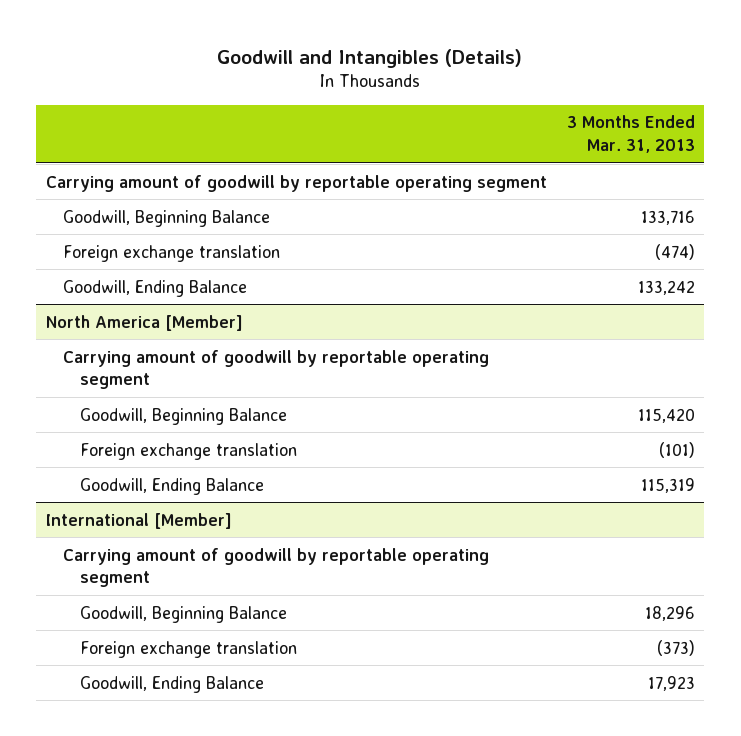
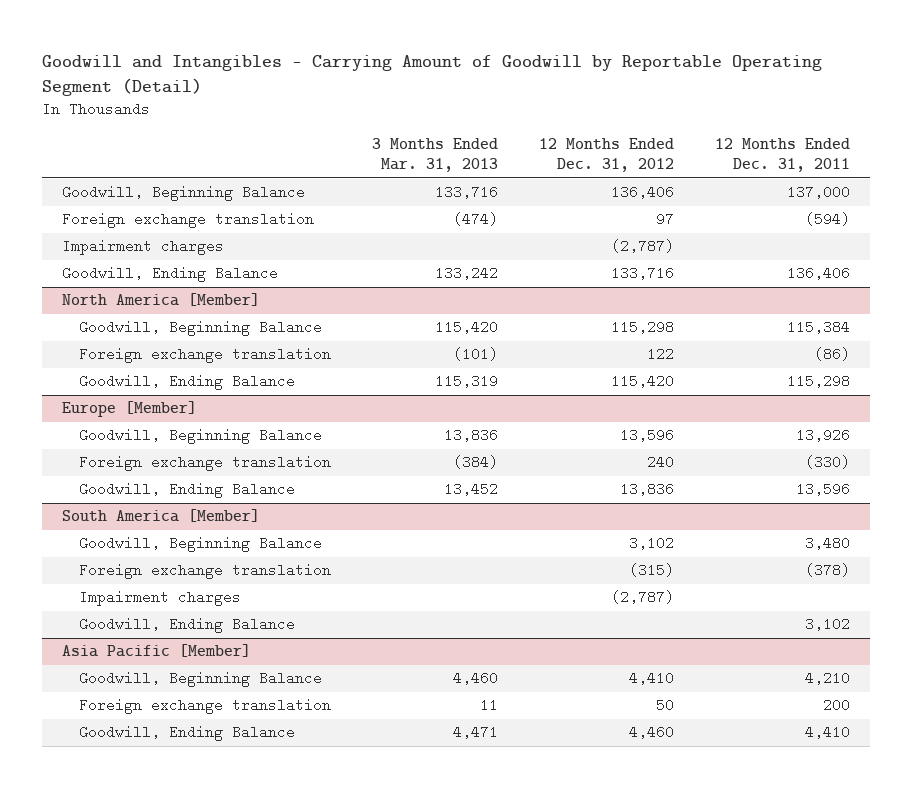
[217,48,523,68] Goodwill and Intangibles (Details) -> [41,55,822,97] Goodwill and Intangibles - Carrying Amount of Goodwill by Reportable Operating Segment (Detail)
none -> [538,137,674,173] 12 Months Ended Dec. 31, 2012
none -> [714,137,850,173] 12 Months Ended Dec. 31, 2011
[46,174,548,192] Carrying amount of goodwill by reportable operating segment -> none
none -> [62,239,225,256] Impairment charges
[62,349,489,390] Carrying amount of goodwill by reportable operating segment -> none
[46,512,233,529] International [Member] -> none
[62,547,489,588] Carrying amount of goodwill by reportable operating segment -> none
none -> [62,401,198,418] Europe [Member]
[644,605,695,621] 18,296 -> [444,428,499,443] 13,836
[656,639,695,656] (373) -> [453,455,499,470] (384)
[647,675,695,691] 17,923 -> [444,482,499,497] 13,452
none -> [62,509,261,523] South America [Member]
none -> [79,536,323,553] Goodwill, Beginning Balance
none -> [79,563,332,580] Foreign exchange translation
none -> [79,590,242,607] Impairment charges
none -> [79,617,296,634] Goodwill, Ending Balance
none -> [62,644,252,658] Asia Pacific [Member]
none -> [79,671,323,688] Goodwill, Beginning Balance
none -> [79,698,332,715] Foreign exchange translation
none -> [79,725,296,742] Goodwill, Ending Balance

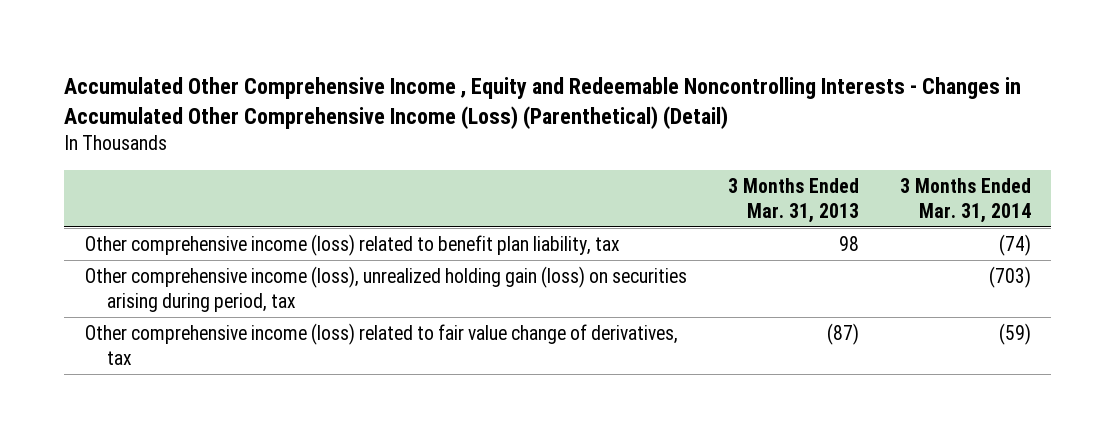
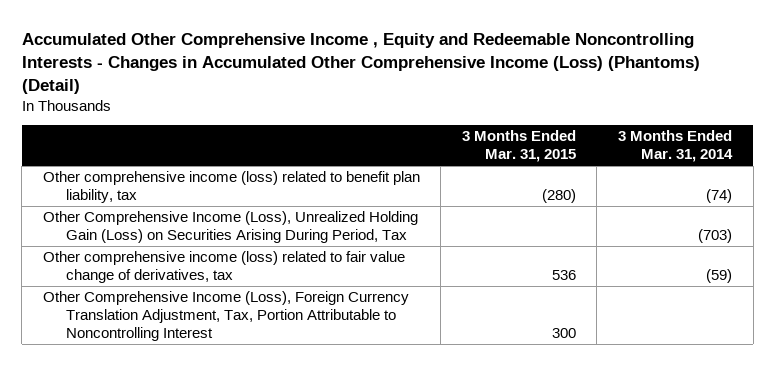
[64,77,1022,130] Accumulated Other Comprehensive Income , Equity and Redeemable Noncontrolling Interests - Changes in Accumulated Other Comprehensive Income (Loss) (Parenthetical) (Detail) -> [21,32,700,94] Accumulated Other Comprehensive Income , Equity and Redeemable Noncontrolling Interests - Changes in Accumulated Other Comprehensive Income (Loss) (Phantoms) (Detail)
[727,177,859,223] 3 Months Ended Mar. 31, 2013 -> none
none -> [461,130,576,163] 3 Months Ended Mar. 31, 2015
[84,265,687,312] Other comprehensive income (loss), unrealized holding gain (loss) on securities arising during period, tax -> [42,211,418,244] Other Comprehensive Income (Loss), Unrealized Holding Gain (Loss) on Securities Arising During Period, Tax
none -> [42,291,409,341] Other Comprehensive Income (Loss), Foreign Currency Translation Adjustment, Tax, Portion Attributable to Noncontrolling Interest

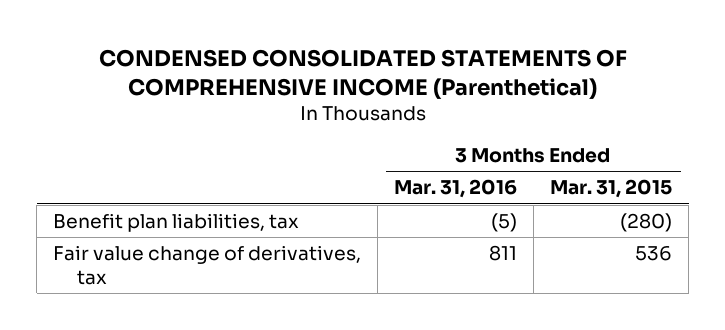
[21,32,700,94] Accumulated Other Comprehensive Income , Equity and Redeemable Noncontrolling Interests - Changes in Accumulated Other Comprehensive Income (Loss) (Phantoms) (Detail) -> [98,48,627,100] CONDENSED CONSOLIDATED STATEMENTS OF COMPREHENSIVE INCOME (Parenthetical)
[618,130,734,163] 3 Months Ended Mar. 31, 2014 -> none
none -> [394,179,518,199] Mar. 31, 2016
[42,211,418,244] Other Comprehensive Income (Loss), Unrealized Holding Gain (Loss) on Securities Arising During Period, Tax -> none
[42,291,409,341] Other Comprehensive Income (Loss), Foreign Currency Translation Adjustment, Tax, Portion Attributable to Noncontrolling Interest -> none
[42,171,420,204] Other comprehensive income (loss) related to benefit plan liability, tax -> [53,212,300,232] Benefit plan liabilities, tax
[42,251,405,284] Other comprehensive income (loss) related to fair value change of derivatives, tax -> [53,244,362,285] Fair value change of derivatives, tax

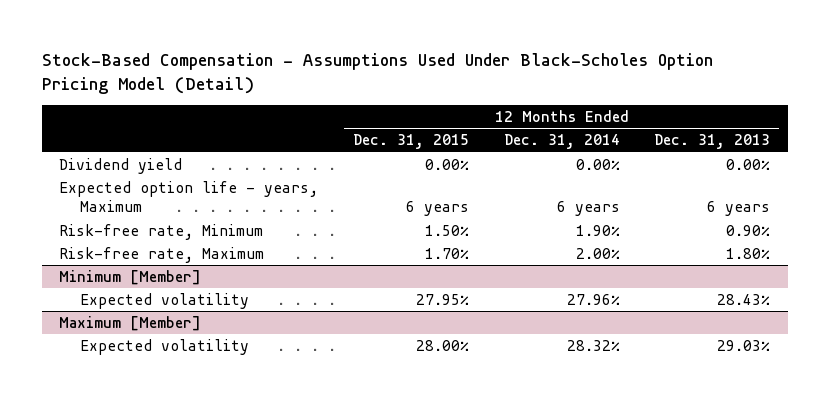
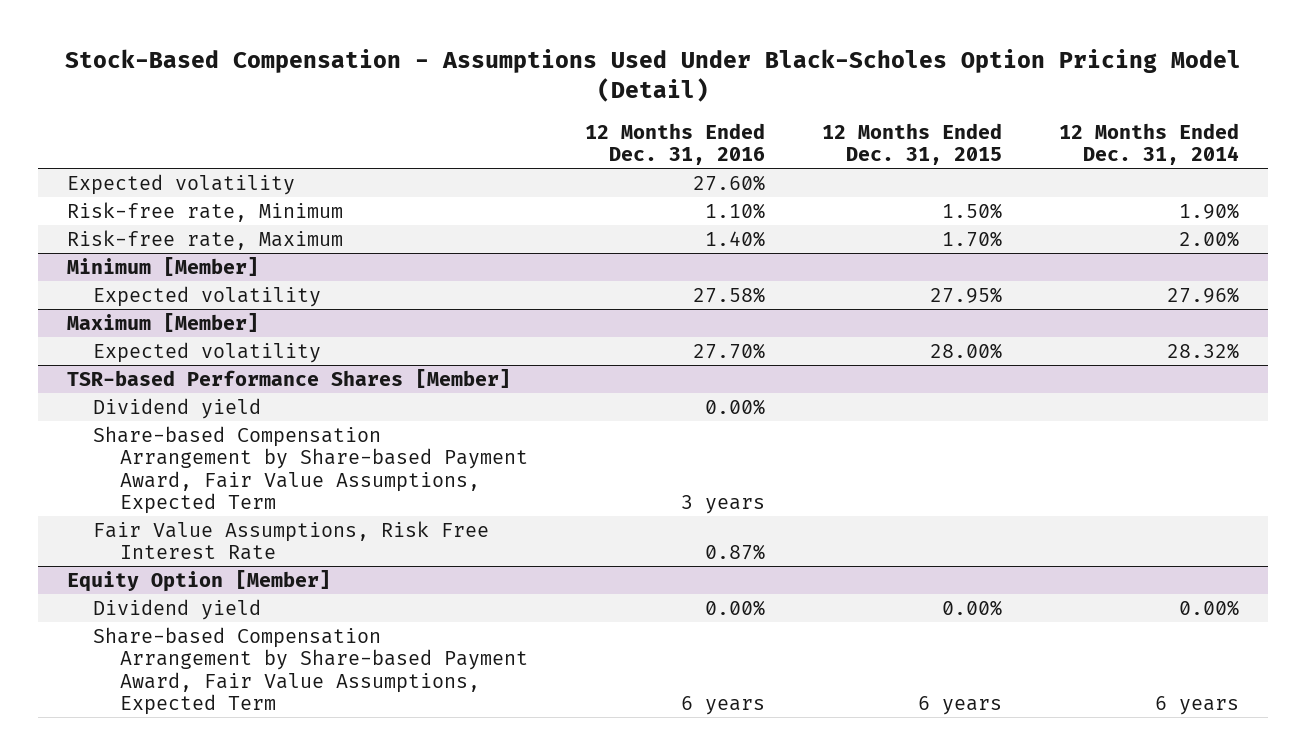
[654,134,771,150] Dec. 31, 2013 -> none
none -> [584,122,765,165] 12 Months Ended Dec. 31, 2016
[59,157,183,174] Dividend yield -> none
[59,180,319,213] Expected option life - years, Maximum -> none
none -> [66,173,295,195] Expected volatility
none -> [66,368,511,388] TSR-based Performance Shares [Member]
none -> [93,397,262,419] Dividend yield
none -> [93,425,528,514] Share-based Compensation Arrangement by Share-based Payment Award, Fair Value Assumptions, Expected Term
none -> [93,520,490,561] Fair Value Assumptions, Risk Free Interest Rate
none -> [66,569,331,592] Equity Option [Member]
none -> [93,598,262,620] Dividend yield
none -> [93,626,528,715] Share-based Compensation Arrangement by Share-based Payment Award, Fair Value Assumptions, Expected Term

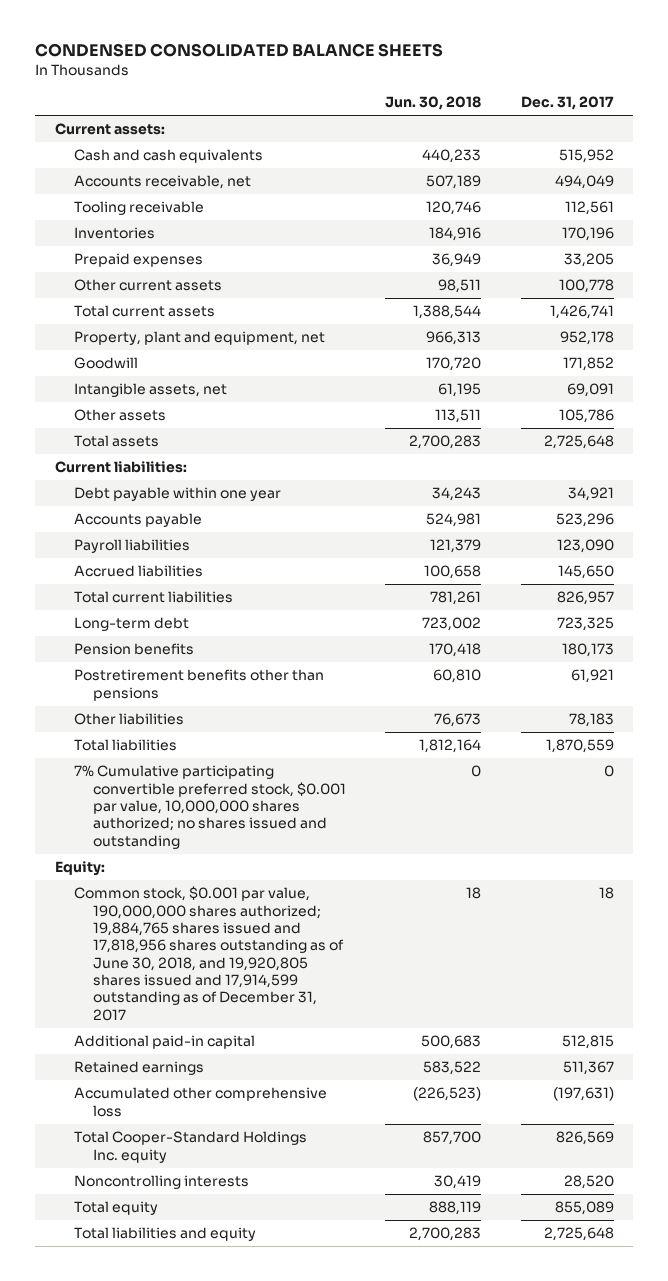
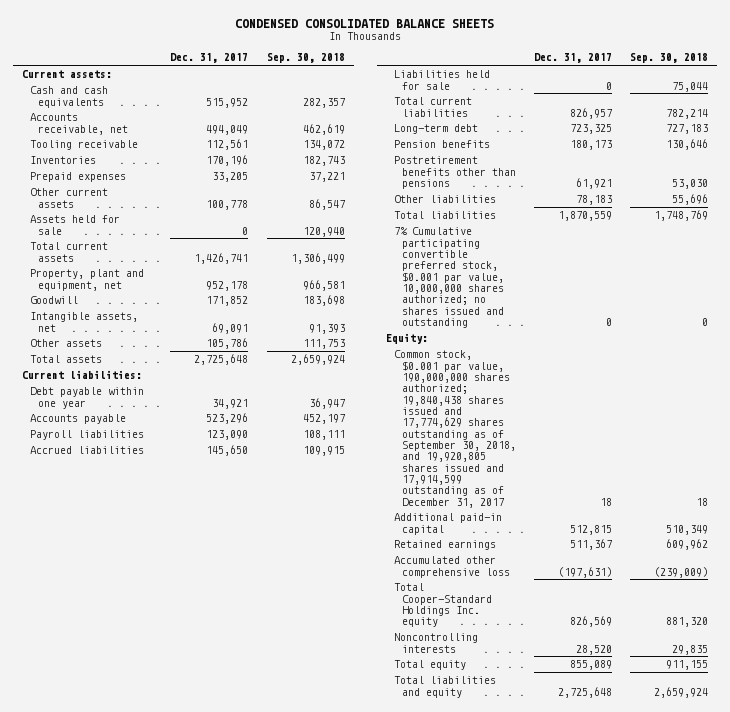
[385,95,482,110] Jun. 30, 2018 -> none
none -> [266,53,345,64] Sep. 30, 2018
none -> [30,215,121,235] Assets held for sale
none -> [393,70,490,90] Liabilities held for sale
[73,886,344,1021] Common stock, $0.001 par value, 190,000,000 shares authorized; 19,884,765 shares issued and 17,818,956 shares outstanding as of June 30, 2018, and 19,920,805 shares issued and 17,914,599 outstanding as of December 31, 2017 -> [393,350,516,508] Common stock, $0.001 par value, 190,000,000 shares authorized; 19,840,438 shares issued and 17,774,629 shares outstanding as of September 30, 2018, and 19,920,805 shares issued and 17,914,599 outstanding as of December 31, 2017

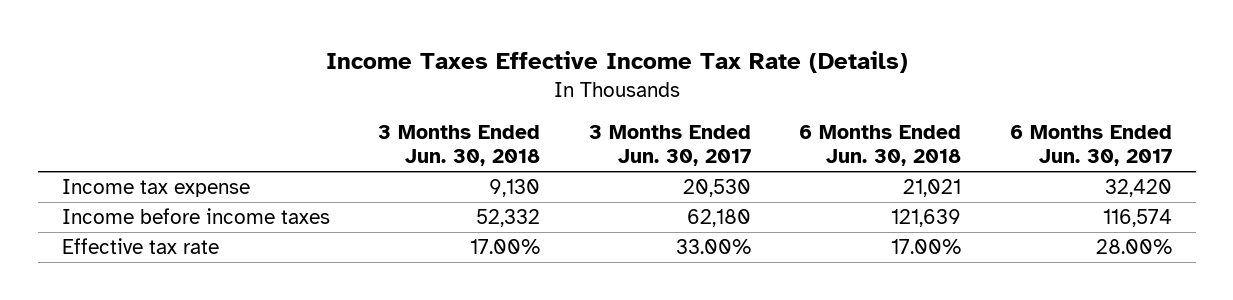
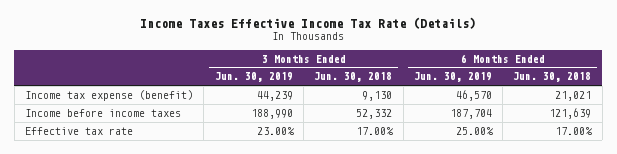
[588,124,751,167] 3 Months Ended Jun. 30, 2017 -> none
[1009,124,1172,167] 6 Months Ended Jun. 30, 2017 -> none
none -> [214,72,293,83] Jun. 30, 2019
none -> [413,72,492,83] Jun. 30, 2019
[61,178,250,197] Income tax expense -> [25,90,194,102] Income tax expense (benefit)

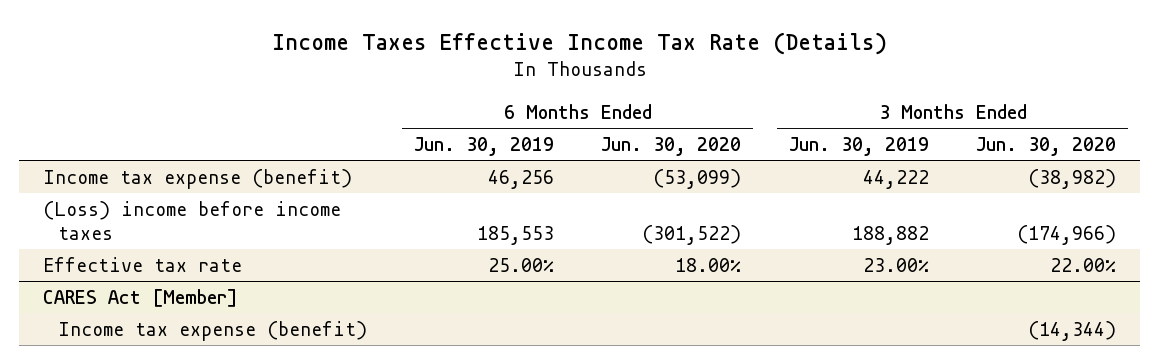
[314,72,393,83] Jun. 30, 2018 -> none
[513,72,592,83] Jun. 30, 2018 -> none
none -> [601,136,742,156] Jun. 30, 2020
none -> [976,136,1117,156] Jun. 30, 2020
[256,91,293,102] 44,239 -> [862,169,929,189] 44,222
[455,90,492,102] 46,570 -> [488,169,555,189] 46,256
[25,109,182,118] Income before income taxes -> [42,200,341,240] (Loss) income before income taxes
[250,109,293,120] 188,990 -> [851,225,929,245] 188,882
[449,109,492,120] 187,704 -> [477,225,555,245] 185,553
none -> [42,288,238,307] CARES Act [Member]
none -> [57,320,367,341] Income tax expense (benefit)

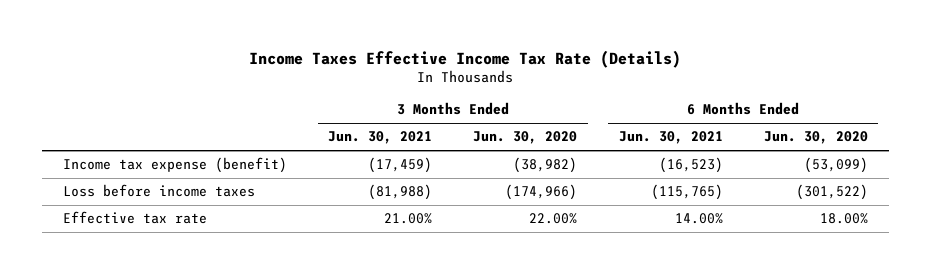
[414,136,555,156] Jun. 30, 2019 -> none
[788,136,929,156] Jun. 30, 2019 -> none
none -> [328,131,433,145] Jun. 30, 2021
none -> [618,131,723,145] Jun. 30, 2021
[42,200,341,240] (Loss) income before income taxes -> [62,184,255,198] Loss before income taxes
[42,288,238,307] CARES Act [Member] -> none
[57,320,367,341] Income tax expense (benefit) -> none

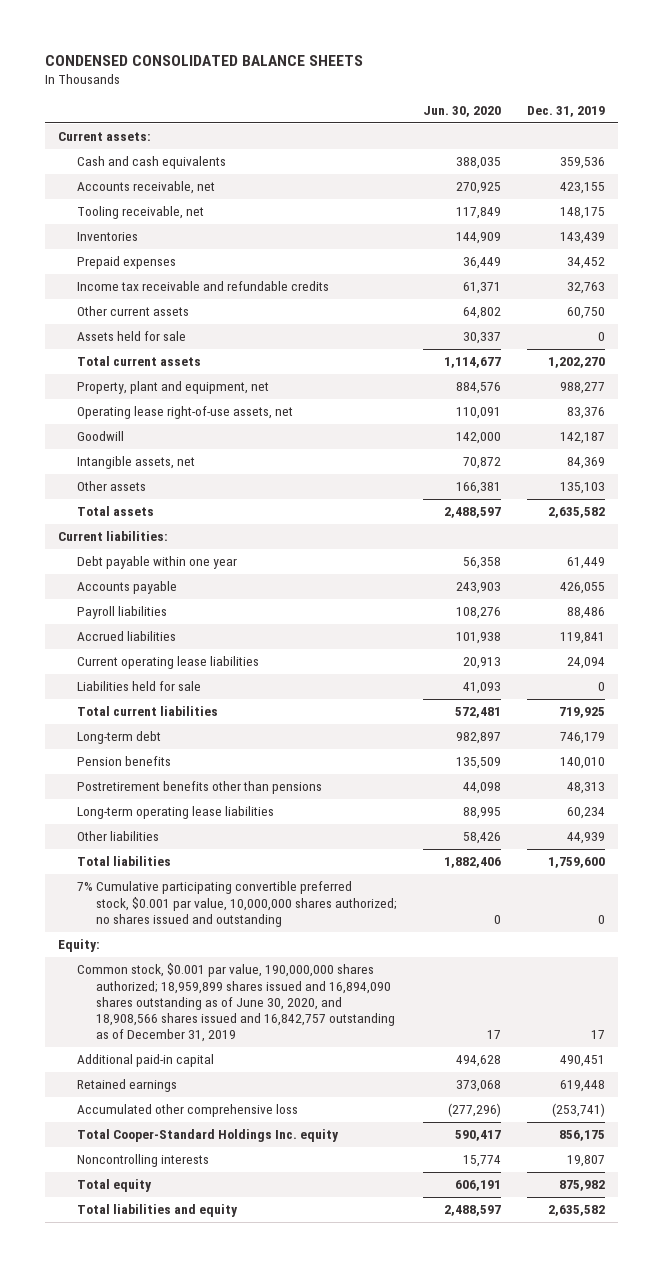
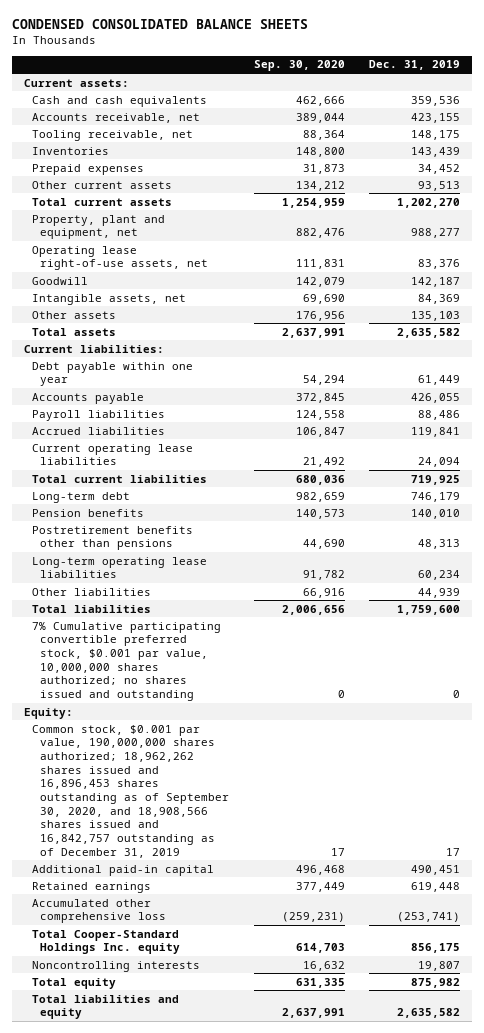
[422,105,501,117] Jun. 30, 2020 -> none
none -> [253,60,345,72] Sep. 30, 2020
[76,281,329,292] Income tax receivable and refundable credits -> none
[76,331,186,342] Assets held for sale -> none
[566,307,605,320] 60,750 -> [418,180,461,191] 93,513
[76,681,201,692] Liabilities held for sale -> none
[76,963,396,1043] Common stock, $0.001 par value, 190,000,000 shares authorized; 18,959,899 shares issued and 16,894,090 shares outstanding as of June 30, 2020, and 18,908,566 shares issued and 16,842,757 outstanding as of December 31, 2019 -> [32,724,230,858] Common stock, $0.001 par value, 190,000,000 shares authorized; 18,962,262 shares issued and 16,896,453 shares outstanding as of September 30, 2020, and 18,908,566 shares issued and 16,842,757 outstanding as of December 31, 2019

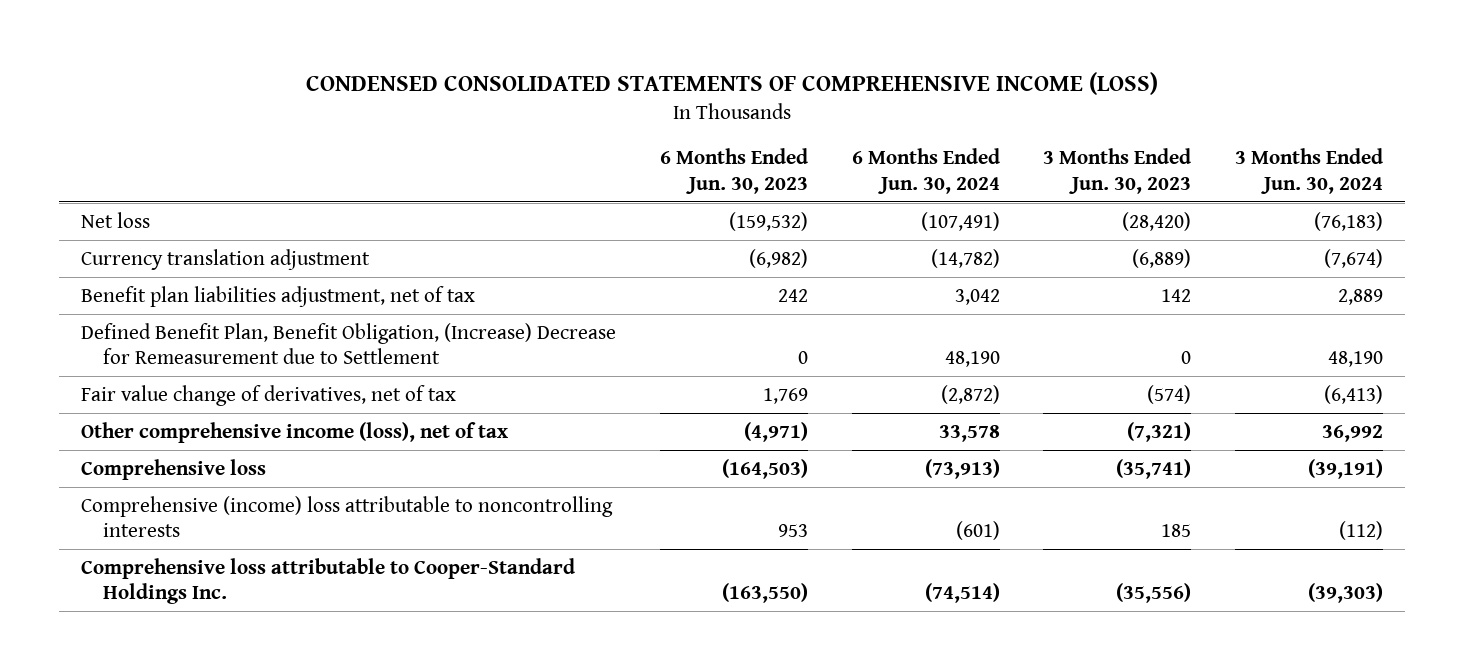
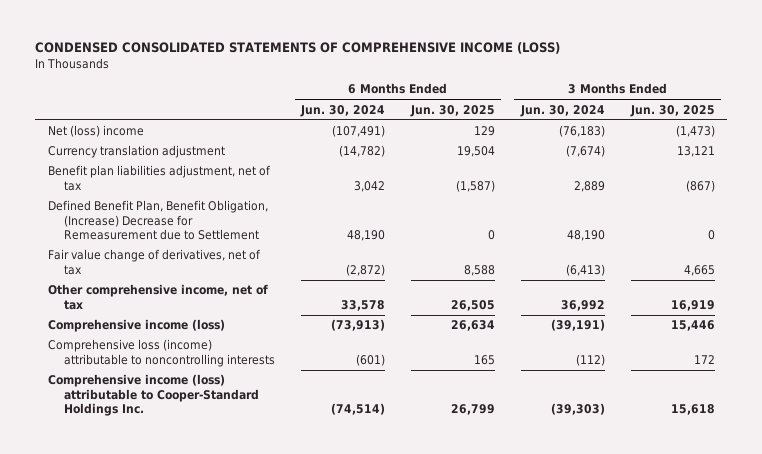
[659,148,808,194] 6 Months Ended Jun. 30, 2023 -> none
[1043,148,1192,194] 3 Months Ended Jun. 30, 2023 -> none
none -> [409,104,495,117] Jun. 30, 2025
none -> [629,104,715,117] Jun. 30, 2025
[81,211,151,228] Net loss -> [47,125,144,138] Net (loss) income
[81,421,509,443] Other comprehensive income (loss), net of tax -> [47,284,268,310] Other comprehensive income, net of tax
[81,458,267,480] Comprehensive loss -> [47,319,225,333] Comprehensive income (loss)
[81,495,614,537] Comprehensive (income) loss attributable to noncontrolling interests -> [47,339,276,367] Comprehensive loss (income) attributable to noncontrolling interests
[81,557,576,604] Comprehensive loss attributable to Cooper-Standard Holdings Inc. -> [47,374,260,417] Comprehensive income (loss) attributable to Cooper-Standard Holdings Inc.

